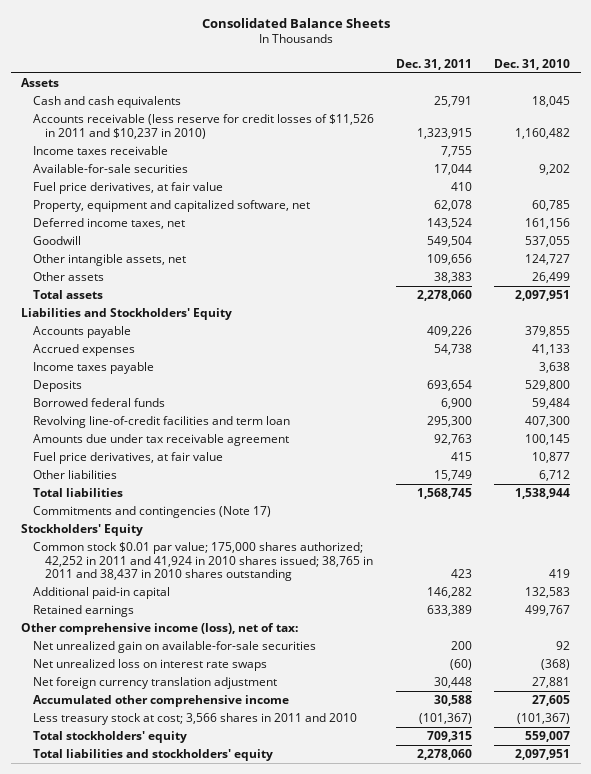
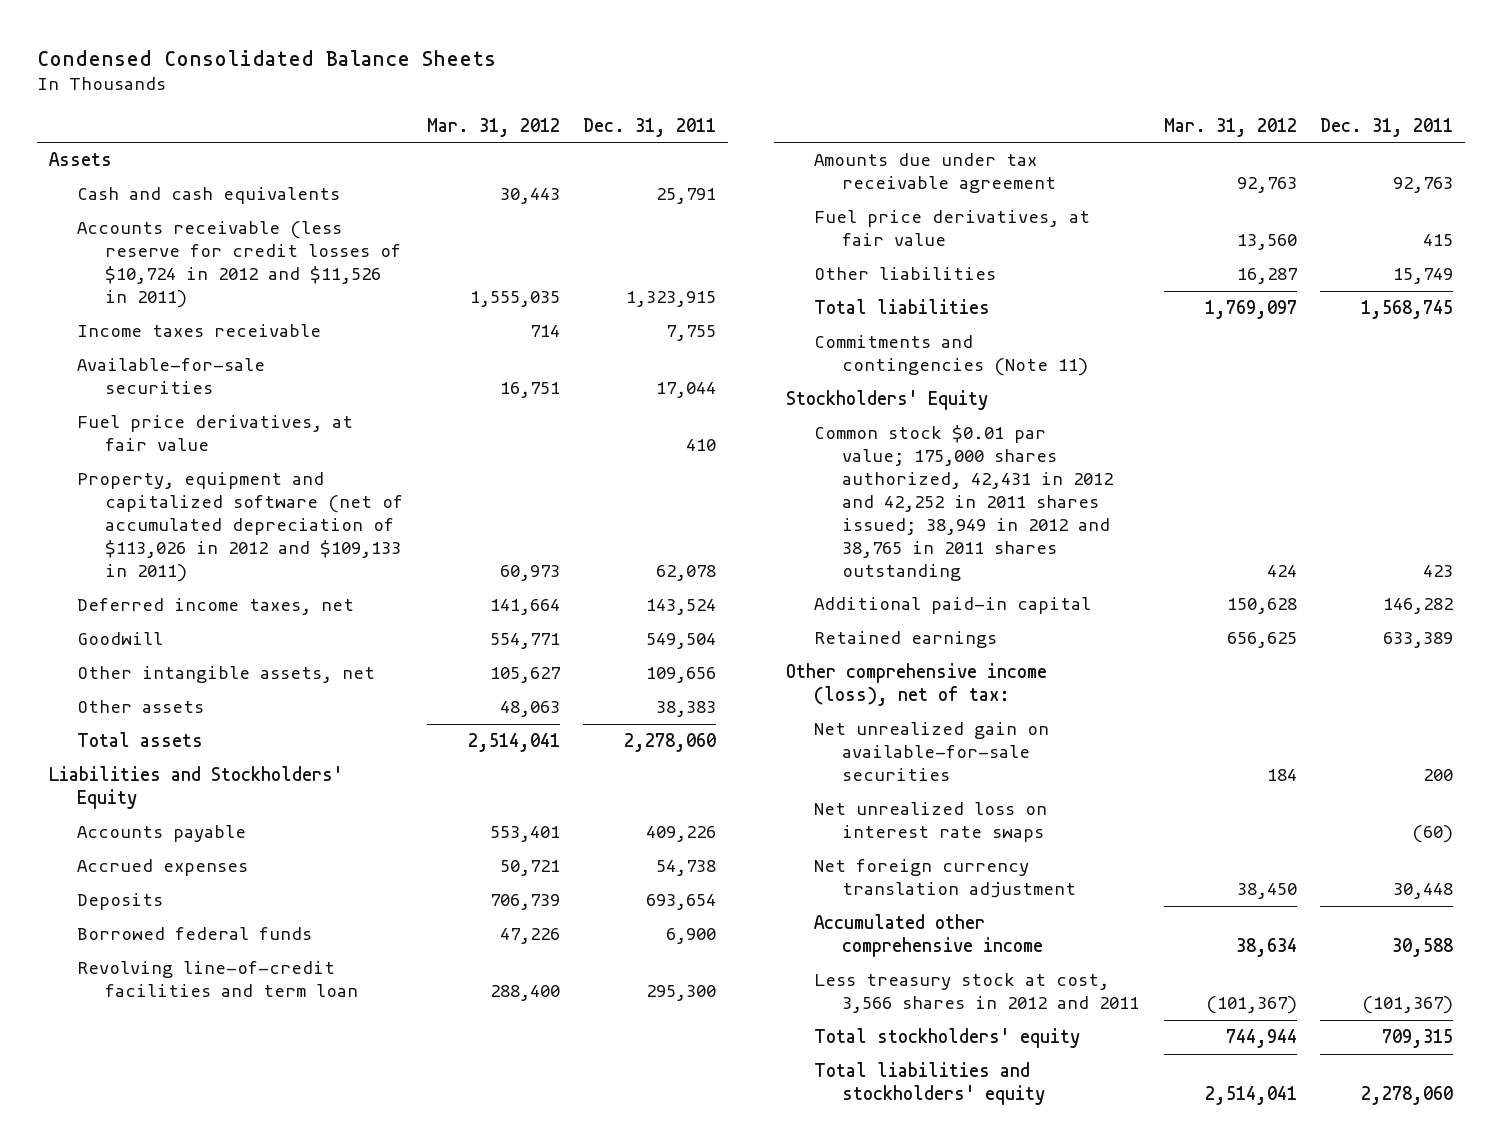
[201,18,390,29] Consolidated Balance Sheets -> [37,49,497,66] Condensed Consolidated Balance Sheets
[493,58,570,70] Dec. 31, 2010 -> none
none -> [426,117,560,137] Mar. 31, 2012
[33,114,375,139] Accounts receivable (less reserve for credit losses of $11,526 in 2011 and $10,237 in 2010) -> [76,221,401,308] Accounts receivable (less reserve for credit losses of $10,724 in 2012 and $11,526 in 2011)
[33,200,311,213] Property, equipment and capitalized software, net -> [76,472,403,582] Property, equipment and capitalized software (net of accumulated depreciation of $113,026 in 2012 and $109,133 in 2011)
[33,362,155,375] Income taxes payable -> none
[33,506,272,519] Commitments and contingencies (Note 17) -> [813,335,1088,377] Commitments and contingencies (Note 11)
[33,542,373,582] Common stock $0.01 par value; 175,000 shares authorized; 42,252 in 2011 and 41,924 in 2010 shares issued; 38,765 in 2011 and 38,437 in 2010 shares outstanding -> [813,425,1113,581] Common stock $0.01 par value; 175,000 shares authorized, 42,431 in 2012 and 42,252 in 2011 shares issued; 38,949 in 2012 and 38,765 in 2011 shares outstanding
[33,713,358,726] Less treasury stock at cost; 3,566 shares in 2011 and 2010 -> [813,973,1139,1014] Less treasury stock at cost, 3,566 shares in 2012 and 2011

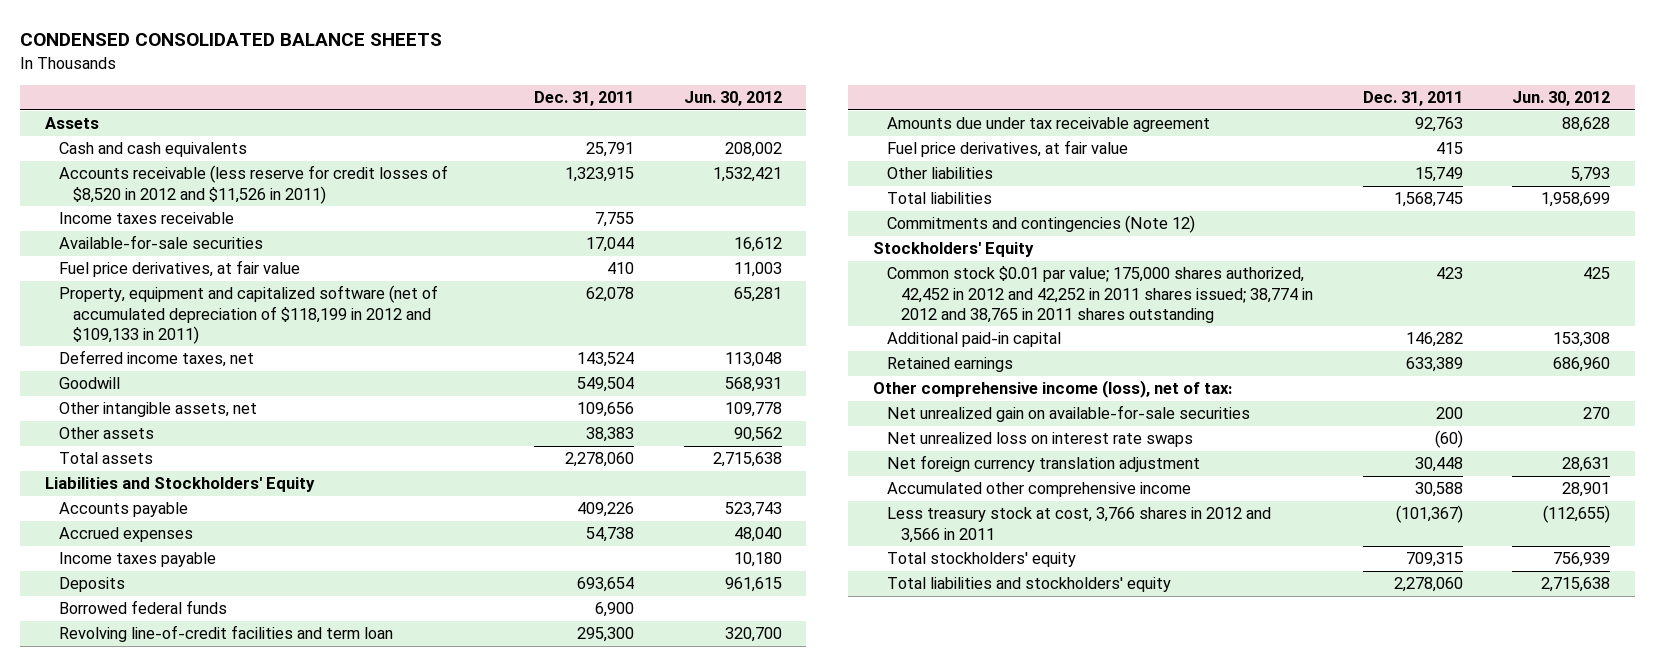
[37,49,497,66] Condensed Consolidated Balance Sheets -> [19,32,442,46] CONDENSED CONSOLIDATED BALANCE SHEETS
[426,117,560,137] Mar. 31, 2012 -> none
none -> [683,91,782,107] Jun. 30, 2012
[76,221,401,308] Accounts receivable (less reserve for credit losses of $10,724 in 2012 and $11,526 in 2011) -> [58,165,448,204] Accounts receivable (less reserve for credit losses of $8,520 in 2012 and $11,526 in 2011)
[76,472,403,582] Property, equipment and capitalized software (net of accumulated depreciation of $113,026 in 2012 and $109,133 in 2011) -> [58,285,438,345] Property, equipment and capitalized software (net of accumulated depreciation of $118,199 in 2012 and $109,133 in 2011)
none -> [58,552,216,568] Income taxes payable
[813,335,1088,377] Commitments and contingencies (Note 11) -> [886,215,1195,234] Commitments and contingencies (Note 12)
[813,425,1113,581] Common stock $0.01 par value; 175,000 shares authorized, 42,431 in 2012 and 42,252 in 2011 shares issued; 38,949 in 2012 and 38,765 in 2011 shares outstanding -> [886,266,1314,324] Common stock $0.01 par value; 175,000 shares authorized, 42,452 in 2012 and 42,252 in 2011 shares issued; 38,774 in 2012 and 38,765 in 2011 shares outstanding
[813,973,1139,1014] Less treasury stock at cost, 3,566 shares in 2012 and 2011 -> [886,507,1271,543] Less treasury stock at cost, 3,766 shares in 2012 and 3,566 in 2011

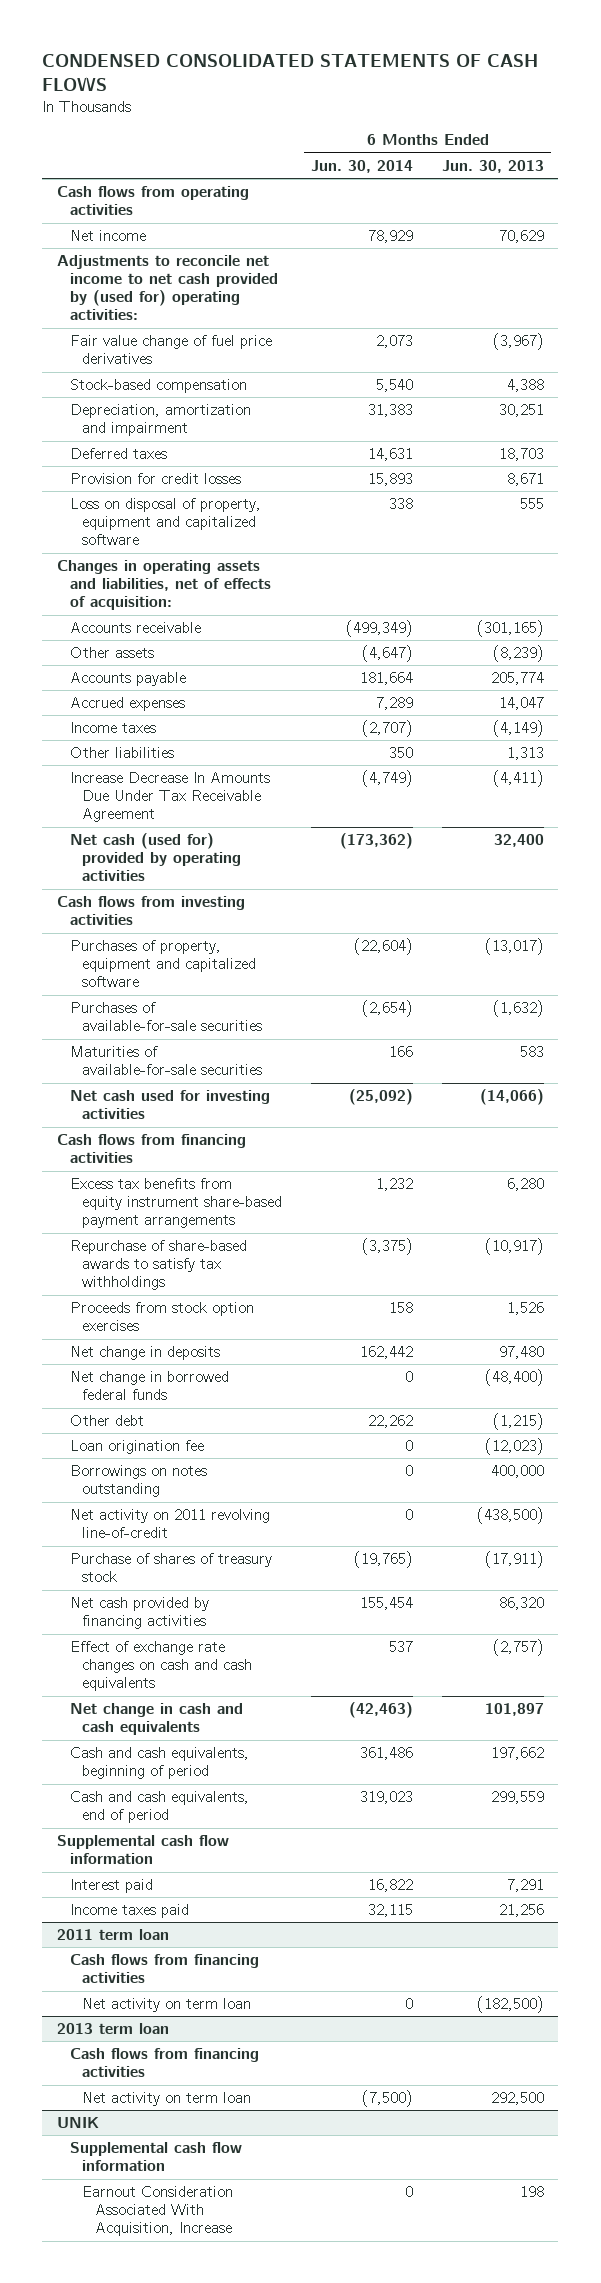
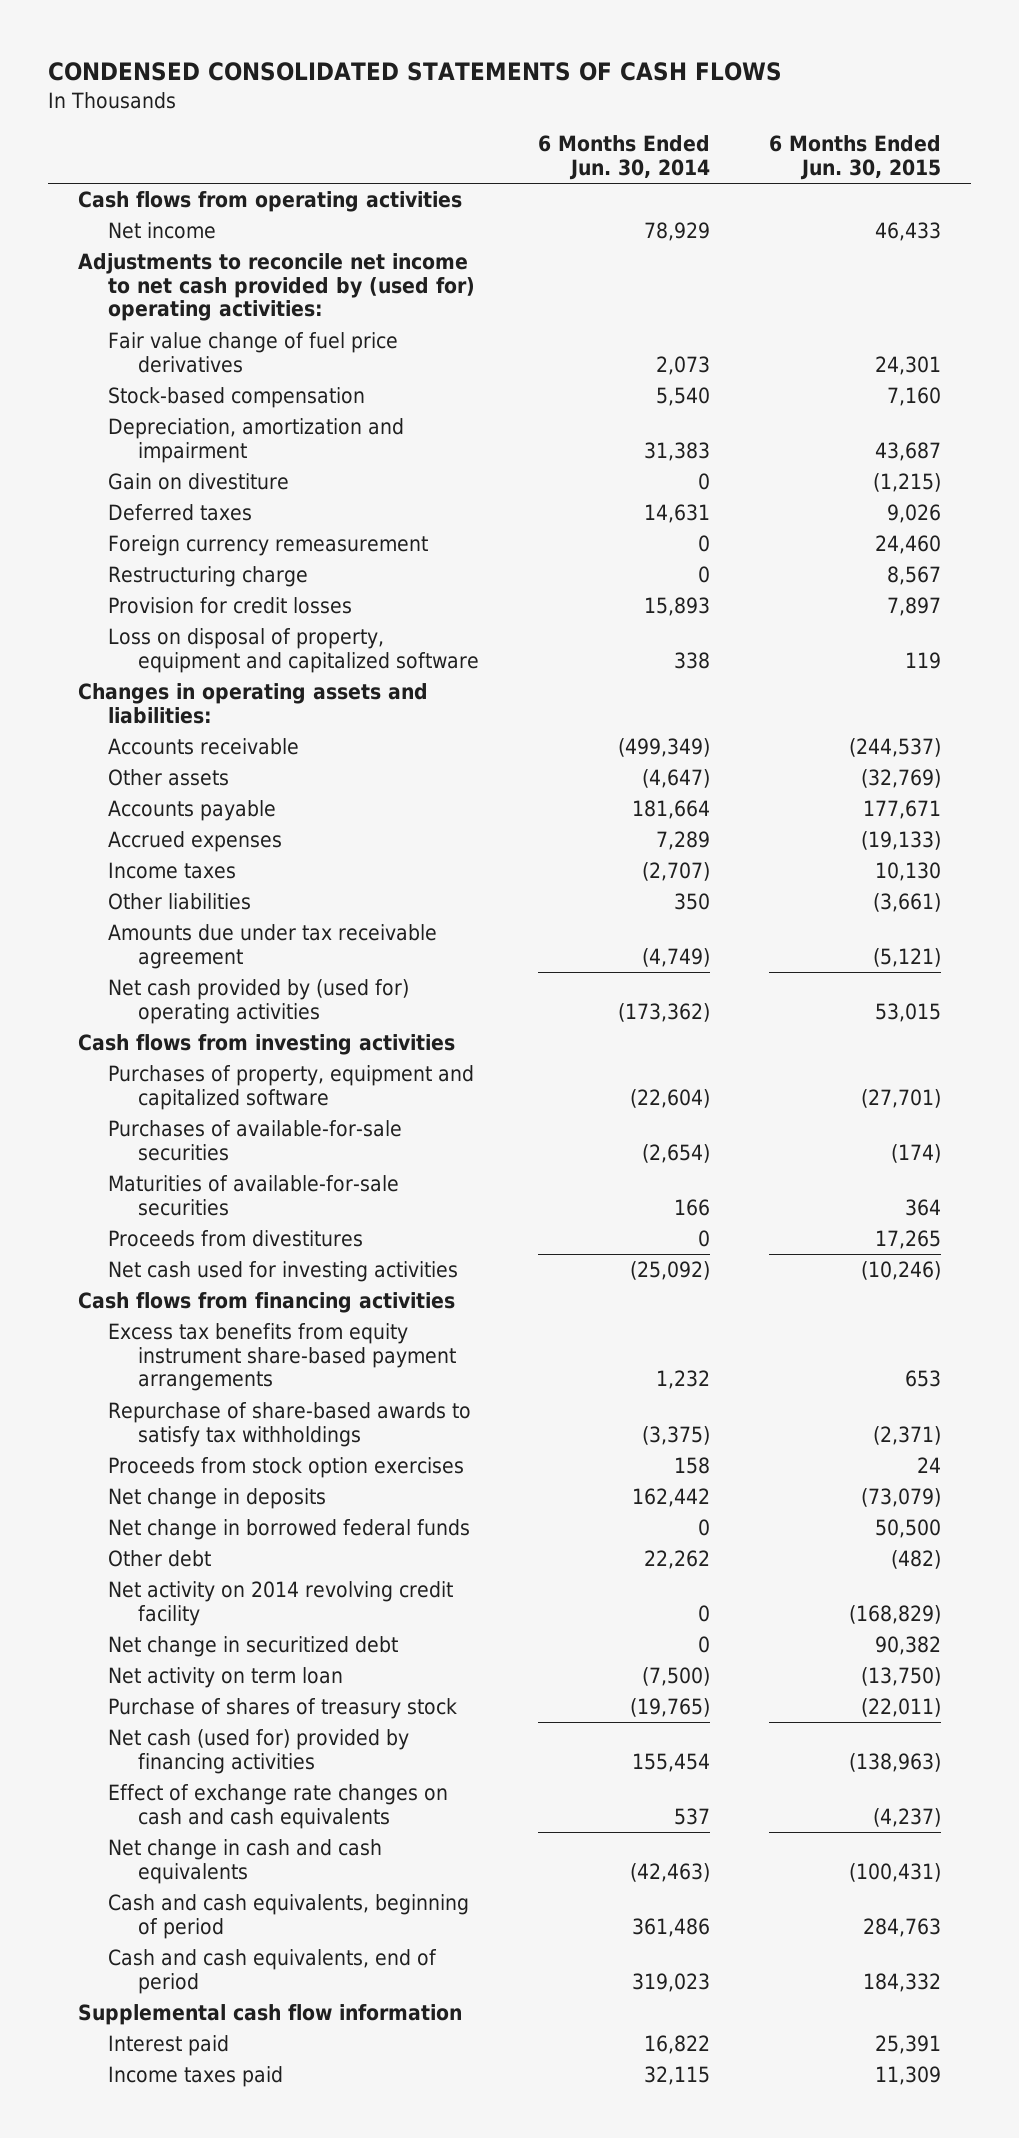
[441,159,544,173] Jun. 30, 2013 -> none
none -> [769,135,942,181] 6 Months Ended Jun. 30, 2015
none -> [107,473,289,491] Gain on divestiture
none -> [107,535,428,557] Foreign currency remeasurement
none -> [107,566,308,588] Restructuring charge
[56,560,271,611] Changes in operating assets and liabilities, net of effects of acquisition: -> [77,683,428,724] Changes in operating assets and liabilities:
[69,772,270,823] Increase Decrease In Amounts Due Under Tax Receivable Agreement -> [107,924,437,969] Amounts due under tax receivable agreement
[69,833,242,882] Net cash (used for) provided by operating activities -> [107,979,409,1024] Net cash provided by (used for) operating activities
none -> [107,1230,363,1248] Proceeds from divestitures
[69,1440,204,1455] Loan origination fee -> none
[69,1465,207,1498] Borrowings on notes outstanding -> none
[69,1509,270,1539] Net activity on 2011 revolving line-of-credit -> [107,1581,453,1626] Net activity on 2014 revolving credit facility
none -> [107,1636,398,1658] Net change in securitized debt
none -> [107,1667,343,1689] Net activity on term loan
[69,1597,209,1630] Net cash provided by financing activities -> [107,1729,409,1774] Net cash (used for) provided by financing activities
[56,1929,169,1941] 2011 term loan -> none
[69,1954,259,1984] Cash flows from financing activities -> none
[82,1998,252,2013] Net activity on term loan -> none
[56,2023,169,2035] 2013 term loan -> none
[69,2048,259,2078] Cash flows from financing activities -> none
[82,2092,252,2107] Net activity on term loan -> none
[56,2117,99,2129] UNIK -> none
[69,2142,242,2172] Supplemental cash flow information -> none
[82,2186,234,2237] Earnout Consideration Associated With Acquisition, Increase -> none

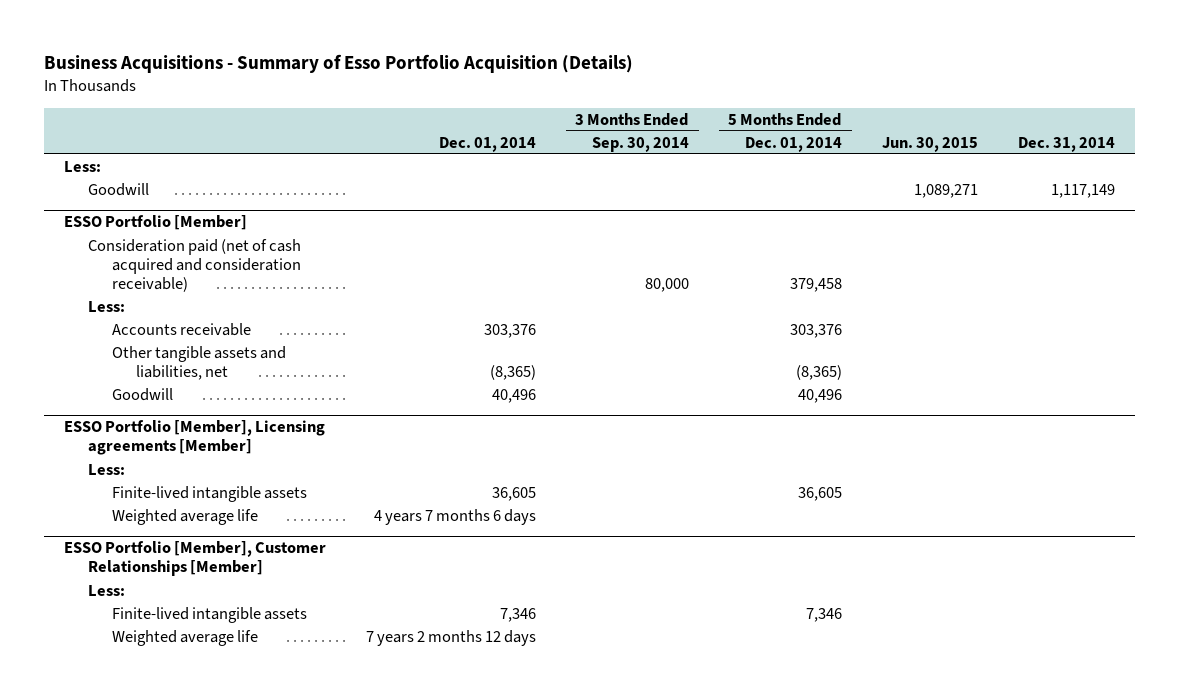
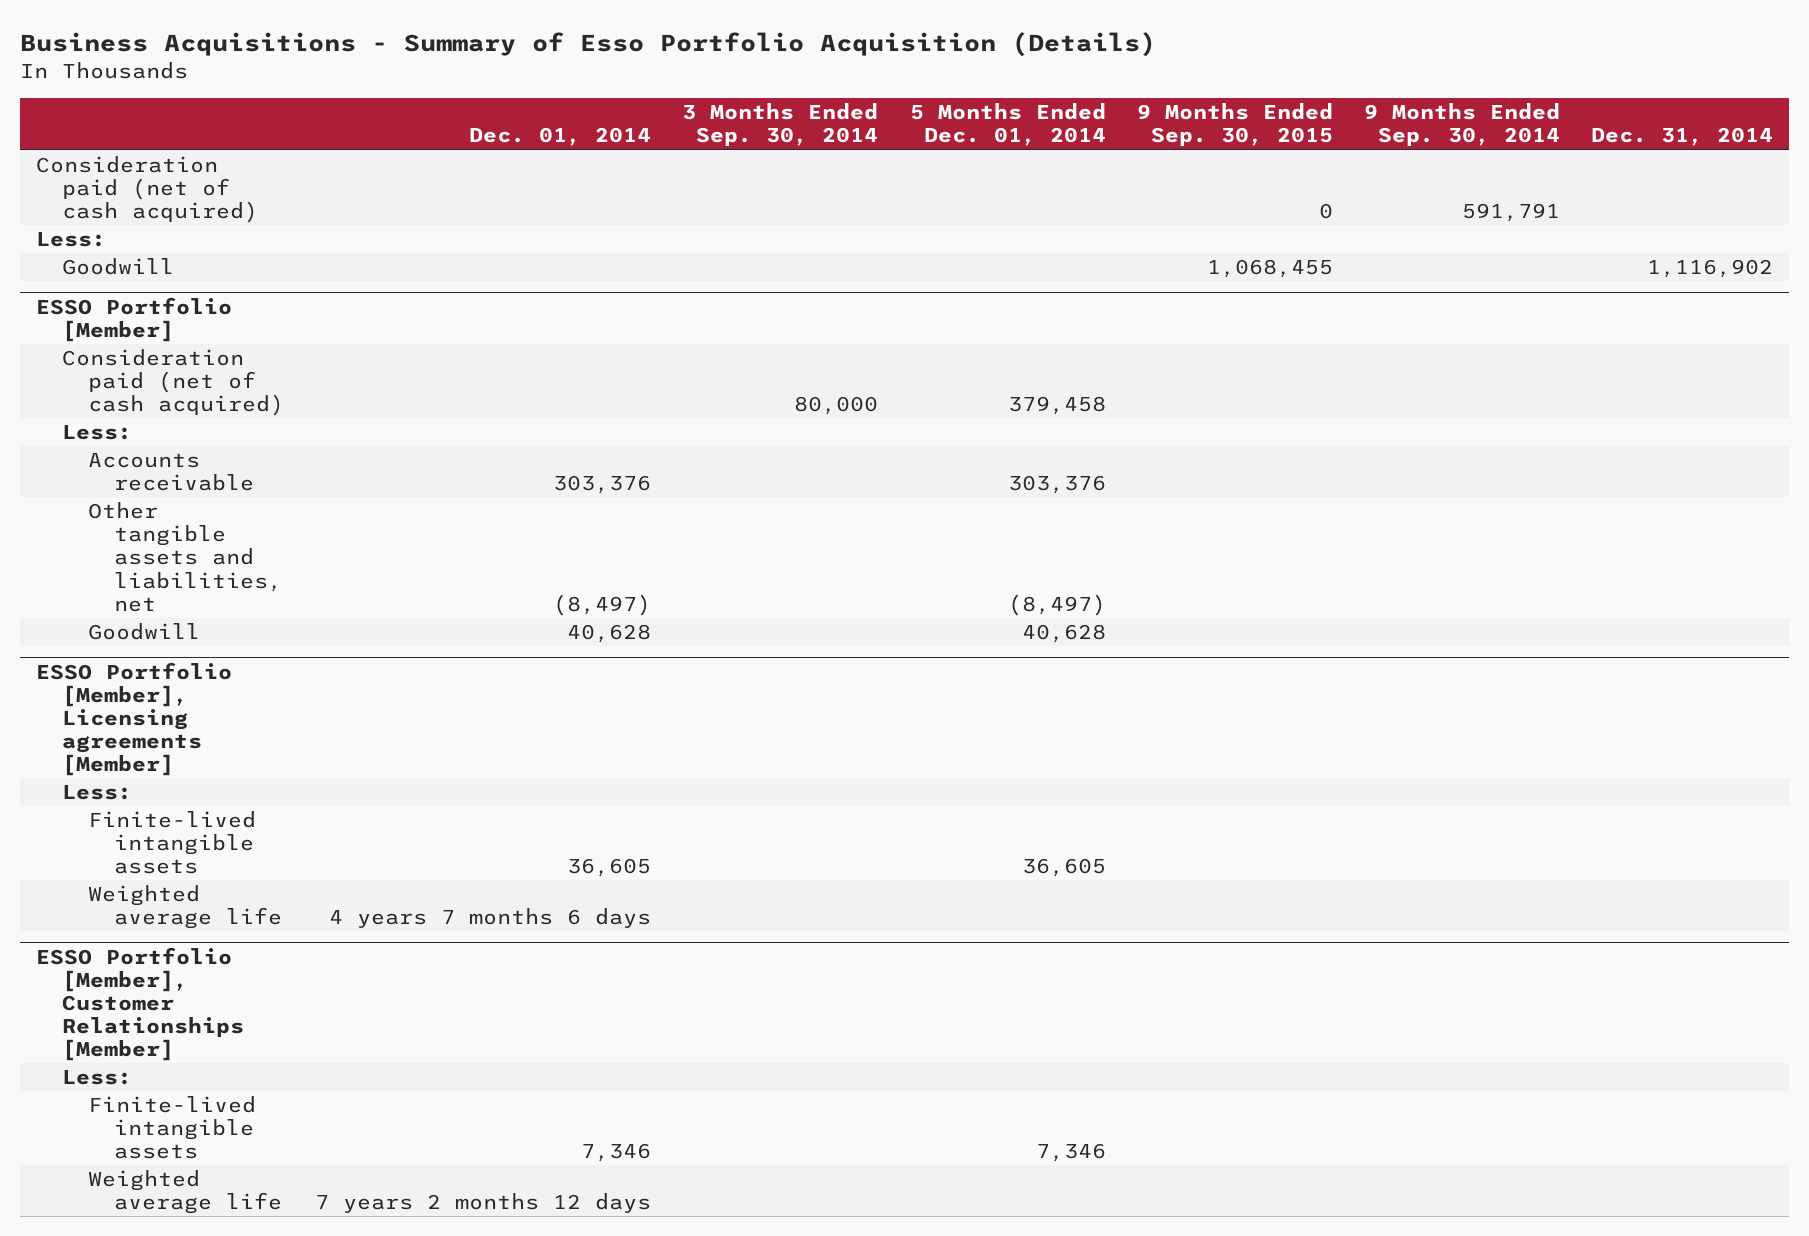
[881,136,978,152] Jun. 30, 2015 -> none
none -> [1136,103,1333,147] 9 Months Ended Sep. 30, 2015
none -> [1364,103,1561,147] 9 Months Ended Sep. 30, 2014
none -> [35,156,258,224] Consideration paid (net of cash acquired)
[1050,183,1115,198] 1,117,149 -> [1647,259,1774,279] 1,116,902
[87,238,302,292] Consideration paid (net of cash acquired and consideration receivable) -> [61,349,284,417] Consideration paid (net of cash acquired)
[489,364,536,380] (8,365) -> [553,593,652,616] (8,497)
[795,364,842,380] (8,365) -> [1007,593,1106,616] (8,497)
[491,388,536,403] 40,496 -> [567,624,652,644] 40,628
[797,388,842,403] 40,496 -> [1021,624,1106,644] 40,628

